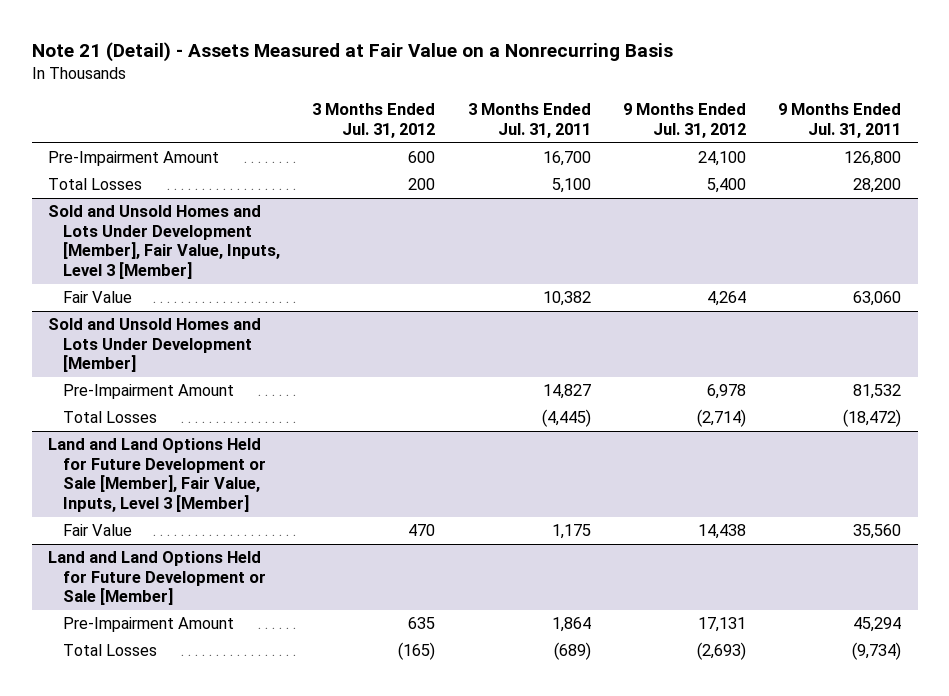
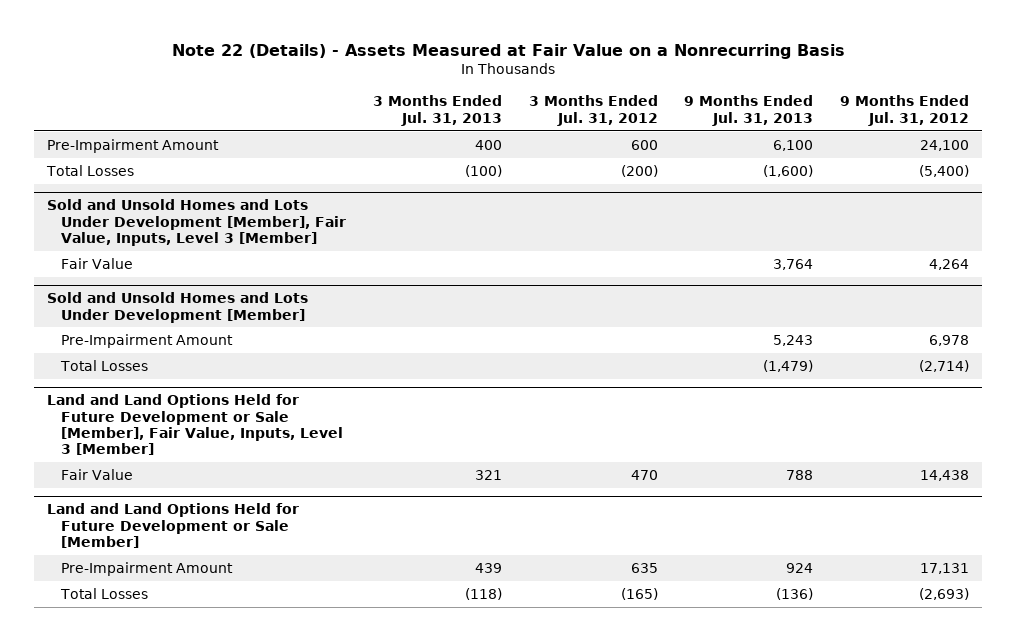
[31,42,673,63] Note 21 (Detail) - Assets Measured at Fair Value on a Nonrecurring Basis -> [171,43,845,59] Note 22 (Details) - Assets Measured at Fair Value on a Nonrecurring Basis
[467,103,591,138] 3 Months Ended Jul. 31, 2011 -> none
[778,103,902,138] 9 Months Ended Jul. 31, 2011 -> none
none -> [372,95,502,126] 3 Months Ended Jul. 31, 2013
none -> [684,95,814,126] 9 Months Ended Jul. 31, 2013
[408,178,436,191] 200 -> [620,165,658,178] (200)
[706,178,746,194] 5,400 -> [918,165,969,178] (5,400)

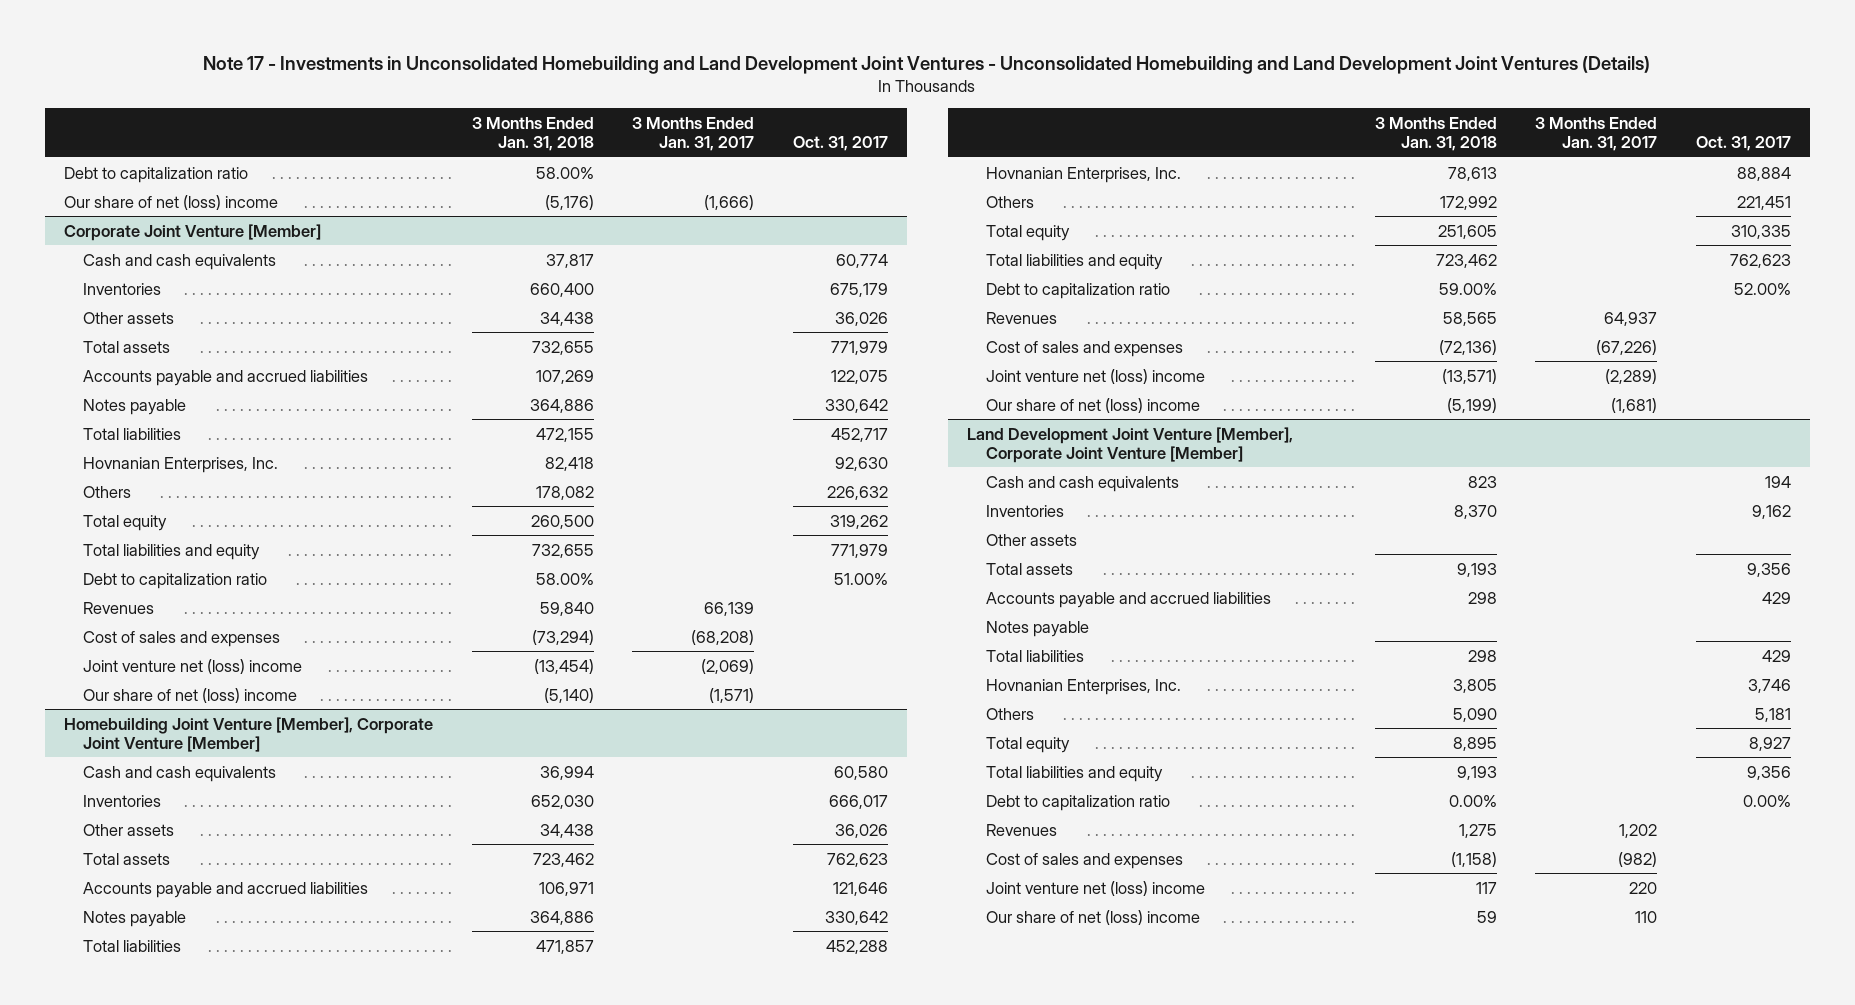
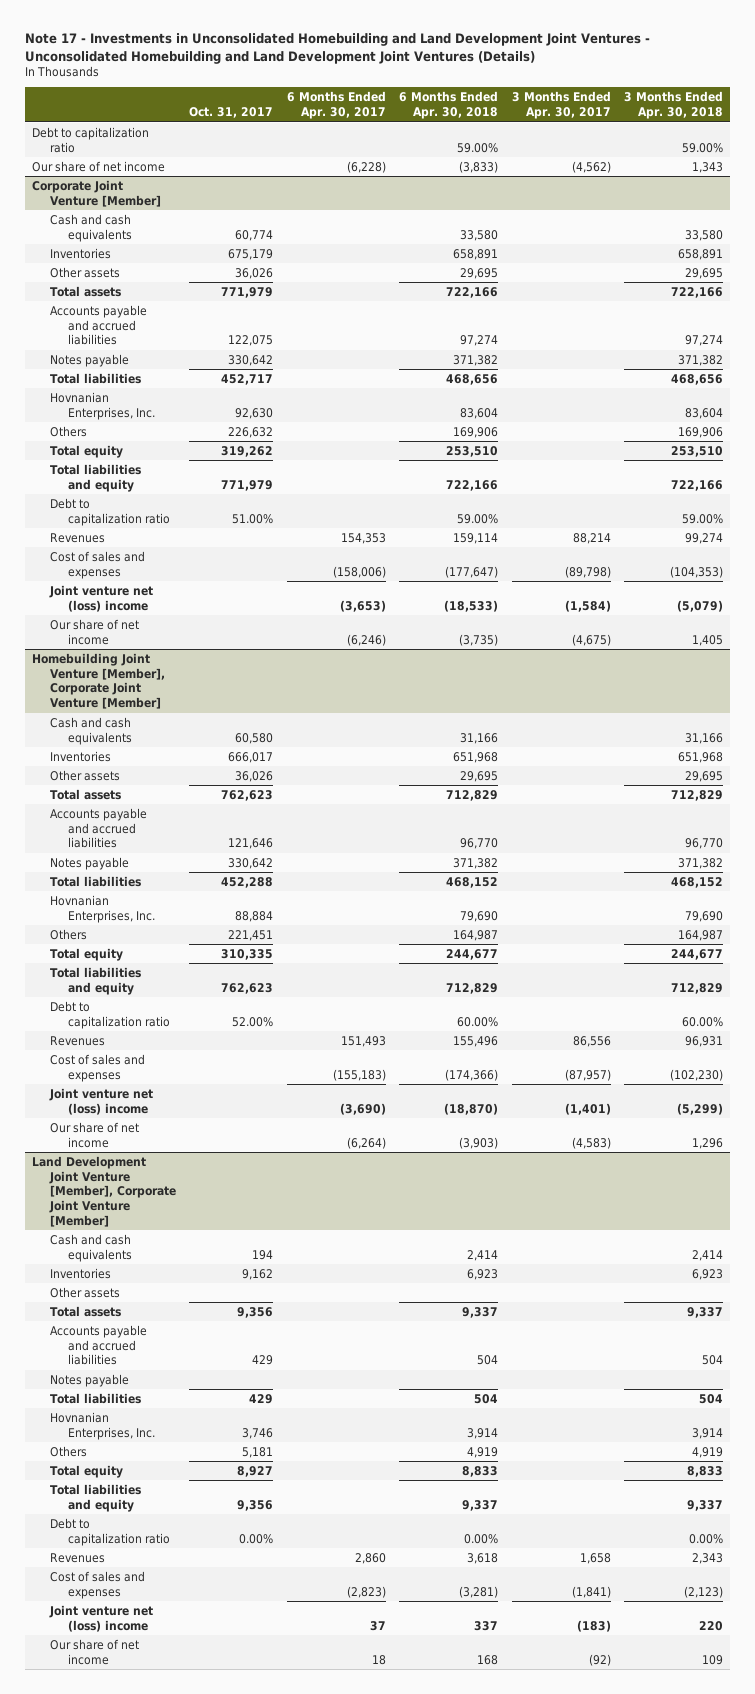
[471,117,594,152] 3 Months Ended Jan. 31, 2018 -> none
[632,117,755,152] 3 Months Ended Jan. 31, 2017 -> none
none -> [286,91,386,120] 6 Months Ended Apr. 30, 2017
none -> [399,91,499,120] 6 Months Ended Apr. 30, 2018
none -> [511,91,611,120] 3 Months Ended Apr. 30, 2017
none -> [623,91,723,120] 3 Months Ended Apr. 30, 2018
[64,194,279,210] Our share of net (loss) income -> [31,160,165,172] Our share of net income
[82,687,297,703] Our share of net (loss) income -> [50,618,140,645] Our share of net income
[985,397,1200,413] Our share of net (loss) income -> [50,1121,140,1148] Our share of net income
[985,909,1200,925] Our share of net (loss) income -> [50,1638,140,1665] Our share of net income

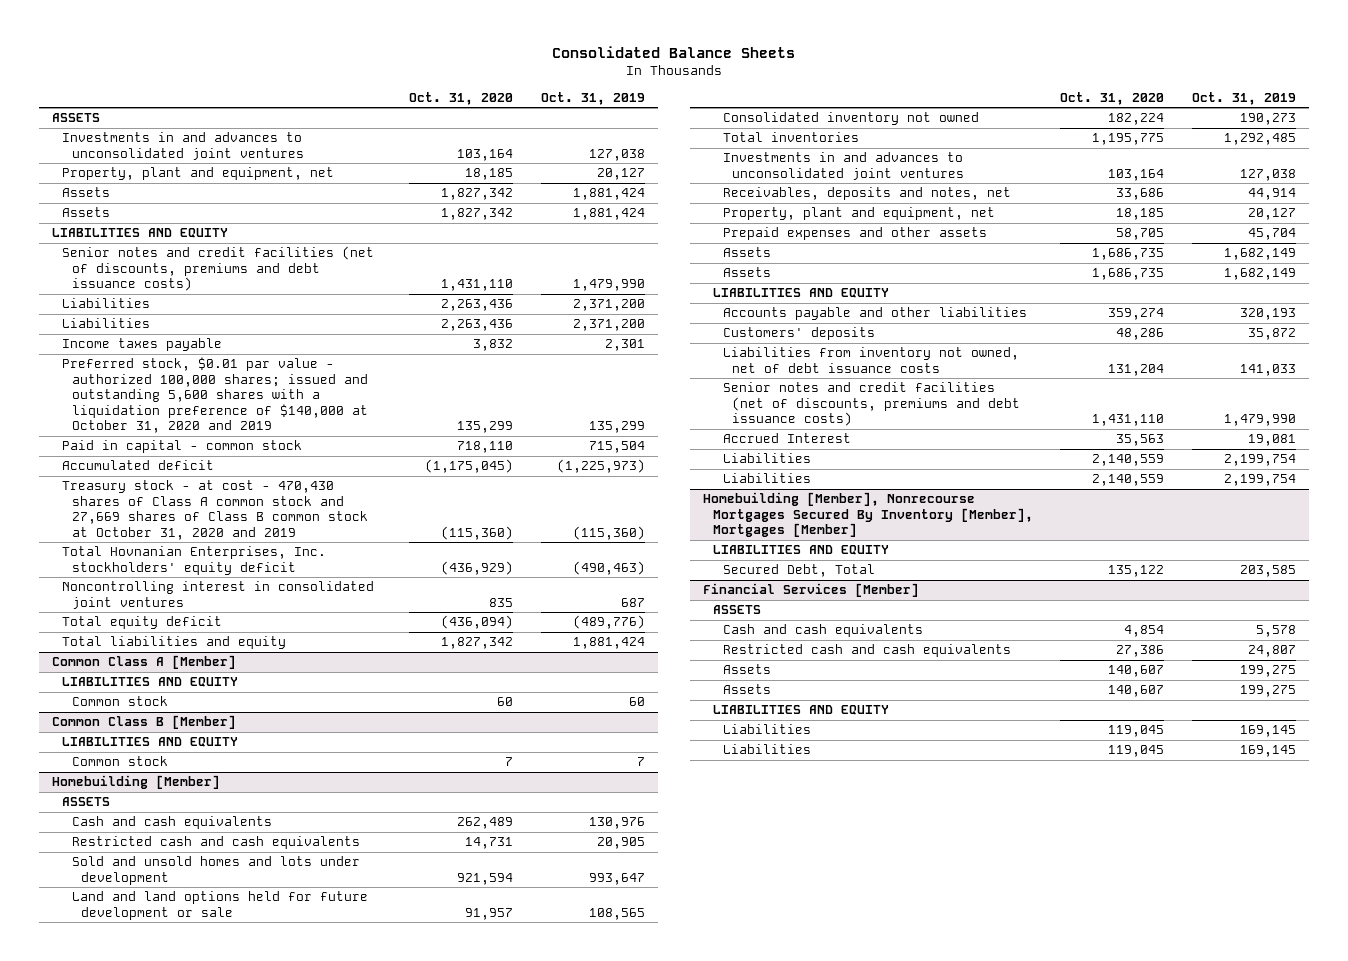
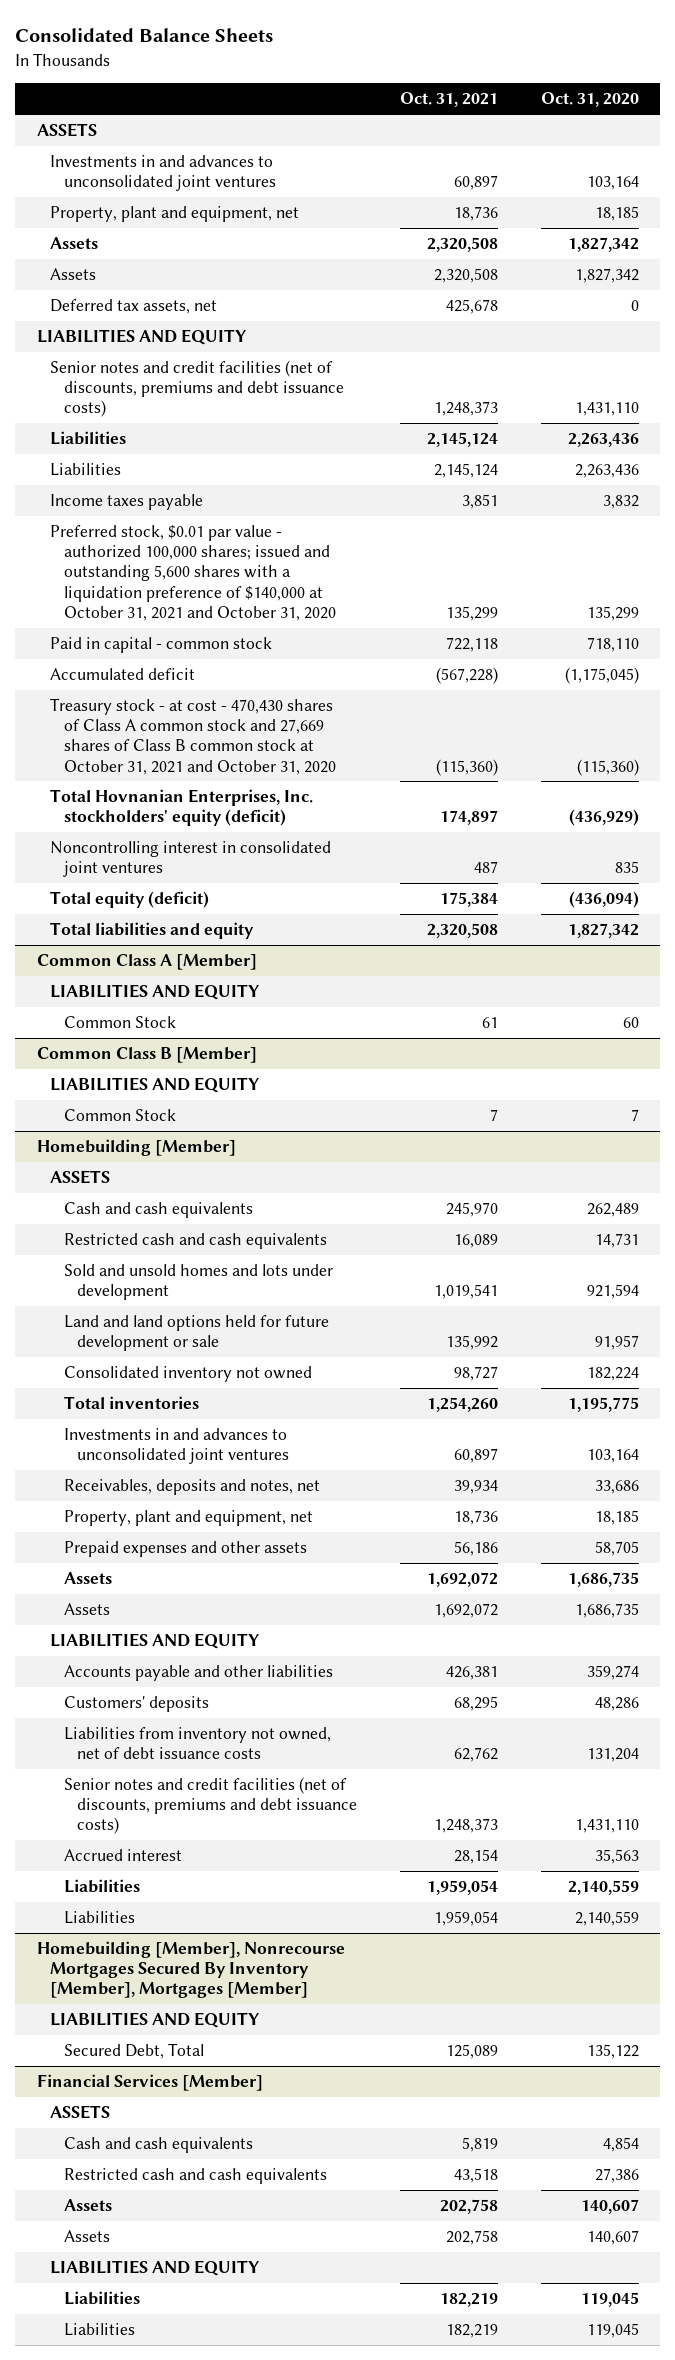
[540,91,645,105] Oct. 31, 2019 -> none
none -> [399,92,498,108] Oct. 31, 2021
none -> [50,299,218,315] Deferred tax assets, net
[62,357,368,434] Preferred stock, $0.01 par value - authorized 100,000 shares; issued and outstanding 5,600 shares with a liquidation preference of $140,000 at October 31, 2020 and 2019 -> [50,525,336,621] Preferred stock, $0.01 par value - authorized 100,000 shares; issued and outstanding 5,600 shares with a liquidation preference of $140,000 at October 31, 2021 and October 31, 2020
[62,480,368,540] Treasury stock - at cost - 470,430 shares of Class A common stock and 27,669 shares of Class B common stock at October 31, 2020 and 2019 -> [50,698,336,775] Treasury stock - at cost - 470,430 shares of Class A common stock and 27,669 shares of Class B common stock at October 31, 2021 and October 31, 2020
[62,546,327,575] Total Hovnanian Enterprises, Inc. stockholders' equity deficit -> [50,789,314,827] Total Hovnanian Enterprises, Inc. stockholders' equity (deficit)
[62,616,223,630] Total equity deficit -> [50,891,210,909] Total equity (deficit)
[71,696,168,707] Common stock -> [63,1016,176,1029] Common Stock
[71,756,168,767] Common stock -> [63,1109,176,1122] Common Stock
[722,433,851,444] Accrued Interest -> [63,1849,182,1862] Accrued interest

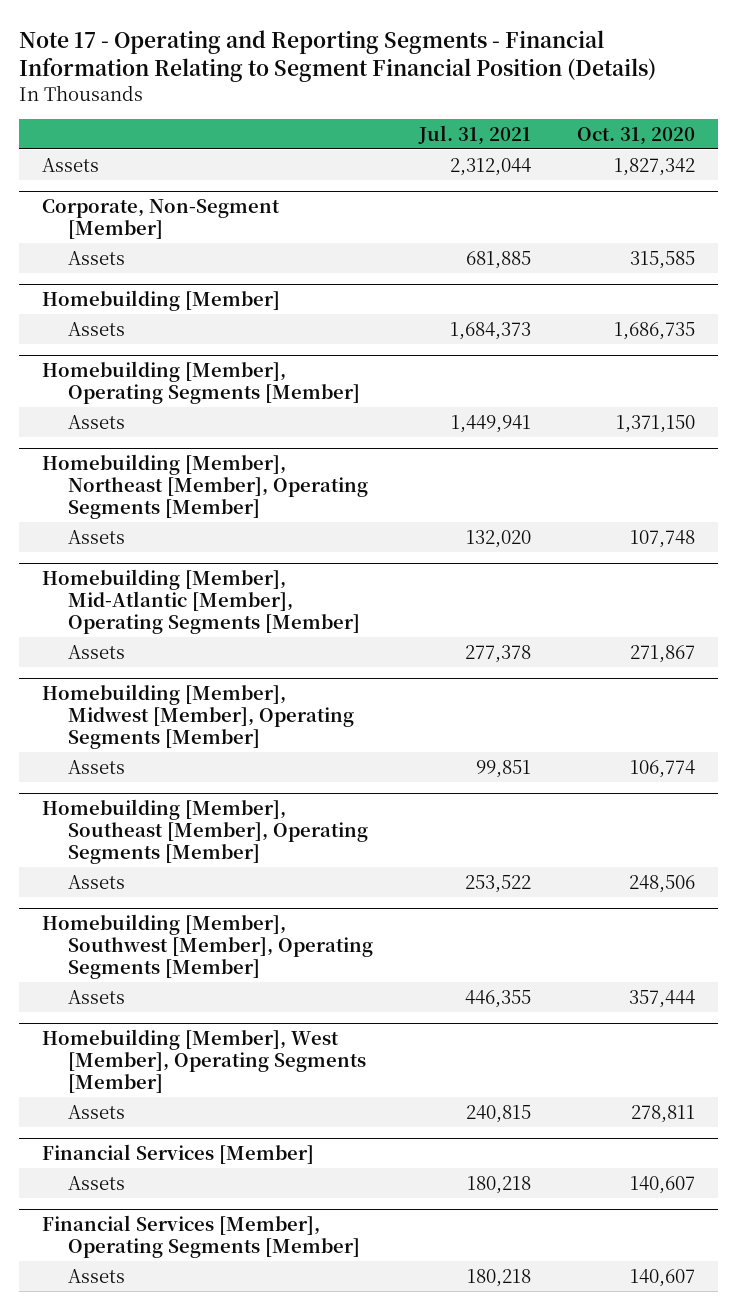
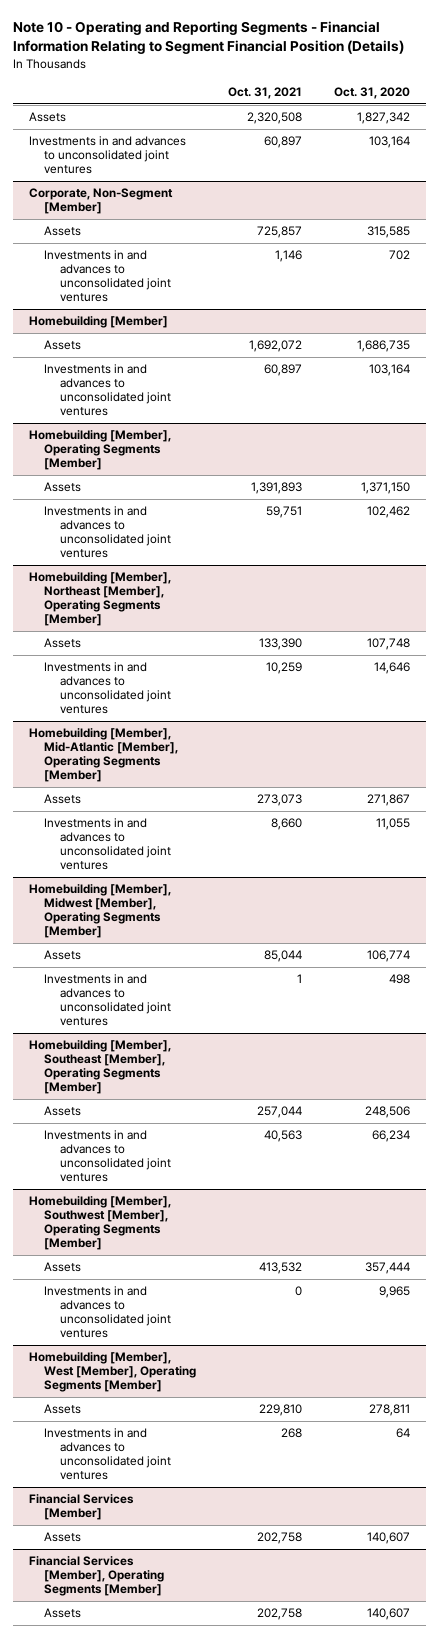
[19,29,657,83] Note 17 - Operating and Reporting Segments - Financial Information Relating to Segment Financial Position (Details) -> [13,21,405,55] Note 10 - Operating and Reporting Segments - Financial Information Relating to Segment Financial Position (Details)
[417,124,531,145] Jul. 31, 2021 -> none
none -> [228,86,303,99] Oct. 31, 2021
none -> [29,136,187,175] Investments in and advances to unconsolidated joint ventures
none -> [44,250,171,303] Investments in and advances to unconsolidated joint ventures
none -> [44,364,171,417] Investments in and advances to unconsolidated joint ventures
none -> [44,506,171,559] Investments in and advances to unconsolidated joint ventures
none -> [44,662,171,715] Investments in and advances to unconsolidated joint ventures
none -> [44,818,171,871] Investments in and advances to unconsolidated joint ventures
none -> [44,974,171,1027] Investments in and advances to unconsolidated joint ventures
none -> [44,1130,171,1183] Investments in and advances to unconsolidated joint ventures
none -> [44,1286,171,1339] Investments in and advances to unconsolidated joint ventures
none -> [44,1428,171,1481] Investments in and advances to unconsolidated joint ventures

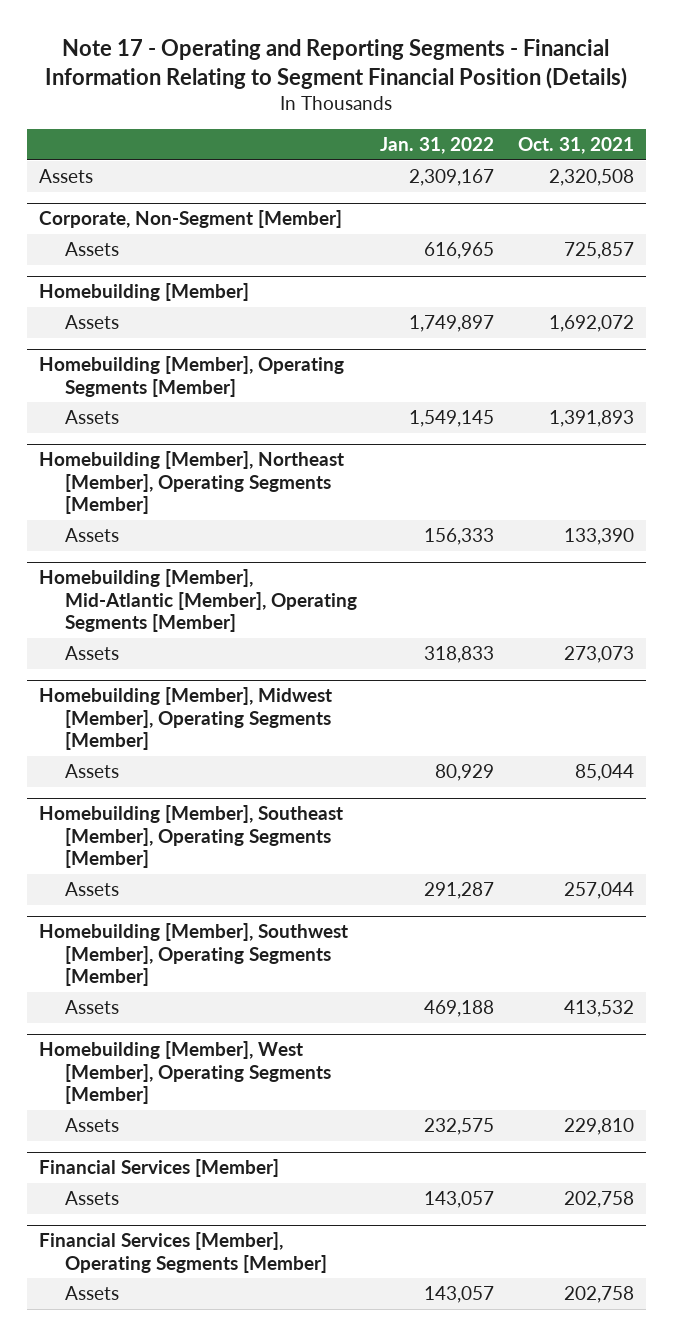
[13,21,405,55] Note 10 - Operating and Reporting Segments - Financial Information Relating to Segment Financial Position (Details) -> [45,39,628,90] Note 17 - Operating and Reporting Segments - Financial Information Relating to Segment Financial Position (Details)
[334,86,411,99] Oct. 31, 2020 -> none
none -> [380,137,495,155] Jan. 31, 2022
[29,136,187,175] Investments in and advances to unconsolidated joint ventures -> none
[44,250,171,303] Investments in and advances to unconsolidated joint ventures -> none
[44,364,171,417] Investments in and advances to unconsolidated joint ventures -> none
[44,506,171,559] Investments in and advances to unconsolidated joint ventures -> none
[44,662,171,715] Investments in and advances to unconsolidated joint ventures -> none
[44,818,171,871] Investments in and advances to unconsolidated joint ventures -> none
[44,974,171,1027] Investments in and advances to unconsolidated joint ventures -> none
[44,1130,171,1183] Investments in and advances to unconsolidated joint ventures -> none
[44,1286,171,1339] Investments in and advances to unconsolidated joint ventures -> none
[44,1428,171,1481] Investments in and advances to unconsolidated joint ventures -> none

